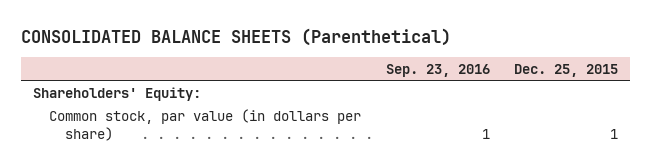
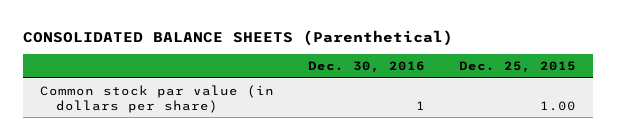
[385,64,490,78] Sep. 23, 2016 -> none
none -> [308,60,426,73] Dec. 30, 2016
[33,86,202,101] Shareholders' Equity: -> none
[49,108,362,141] Common stock, par value (in dollars per share) -> [40,85,275,113] Common stock par value (in dollars per share)
[610,128,619,139] 1 -> [540,100,577,111] 1.00

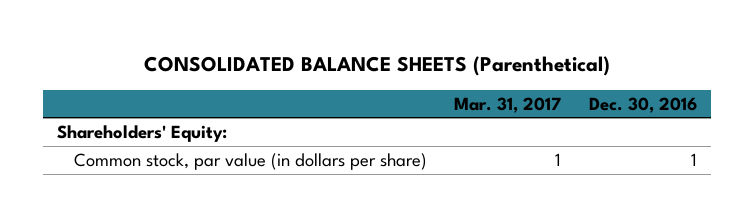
[459,60,577,73] Dec. 25, 2015 -> none
none -> [454,96,562,113] Mar. 31, 2017
none -> [56,124,227,142] Shareholders' Equity:
[40,85,275,113] Common stock par value (in dollars per share) -> [73,152,427,170] Common stock, par value (in dollars per share)

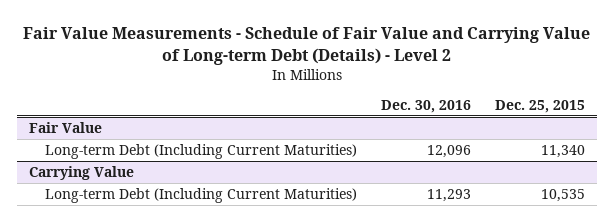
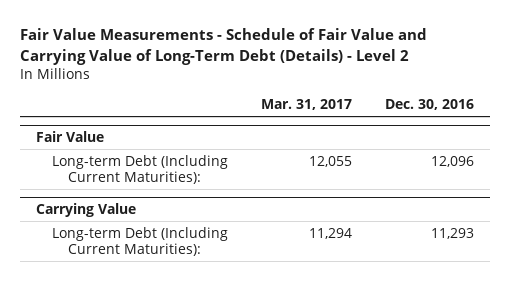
[23,27,591,65] Fair Value Measurements - Schedule of Fair Value and Carrying Value of Long-term Debt (Details) - Level 2 -> [19,28,427,65] Fair Value Measurements - Schedule of Fair Value and Carrying Value of Long-Term Debt (Details) - Level 2
[495,99,586,113] Dec. 25, 2015 -> none
none -> [260,98,352,110] Mar. 31, 2017
[45,144,358,160] Long-term Debt (Including Current Maturities) -> [52,154,229,184] Long-term Debt (Including Current Maturities):
[45,188,358,204] Long-term Debt (Including Current Maturities) -> [52,226,229,256] Long-term Debt (Including Current Maturities):

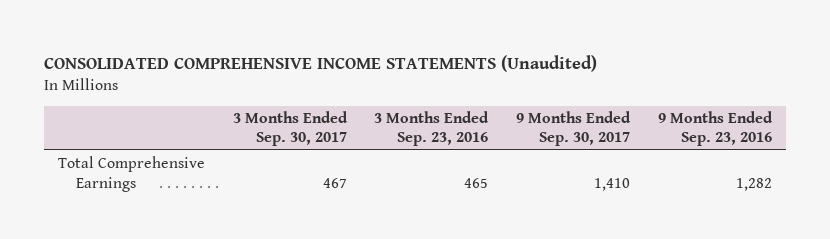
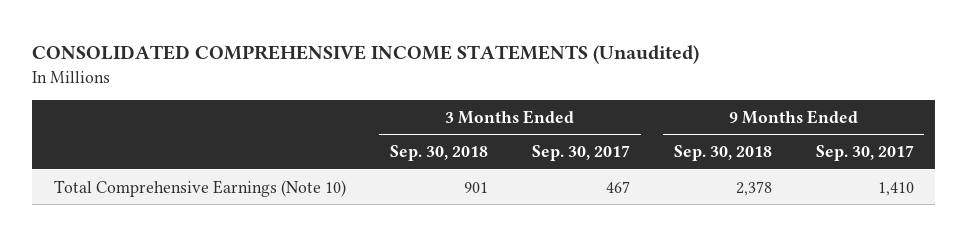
[374,110,490,147] 3 Months Ended Sep. 23, 2016 -> none
[657,110,773,147] 9 Months Ended Sep. 23, 2016 -> none
none -> [390,145,489,162] Sep. 30, 2018
none -> [673,145,772,162] Sep. 30, 2018
[57,156,205,192] Total Comprehensive Earnings -> [54,179,347,197] Total Comprehensive Earnings (Note 10)

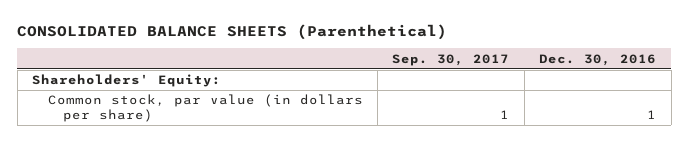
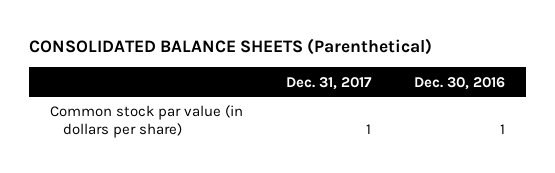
[392,53,510,66] Sep. 30, 2017 -> none
none -> [286,76,373,90] Dec. 31, 2017
[32,74,222,88] Shareholders' Equity: -> none
[47,94,363,123] Common stock, par value (in dollars per share) -> [50,105,244,139] Common stock par value (in dollars per share)

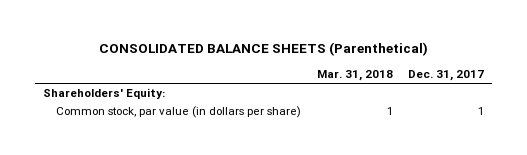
[413,76,505,90] Dec. 30, 2016 -> none
none -> [316,70,393,82] Mar. 31, 2018
none -> [42,88,165,100] Shareholders' Equity:
[50,105,244,139] Common stock par value (in dollars per share) -> [56,106,302,119] Common stock, par value (in dollars per share)

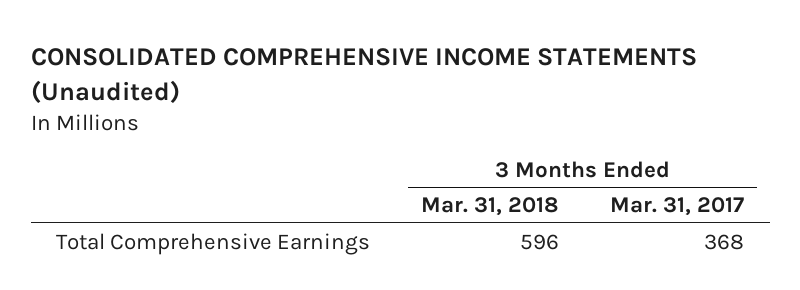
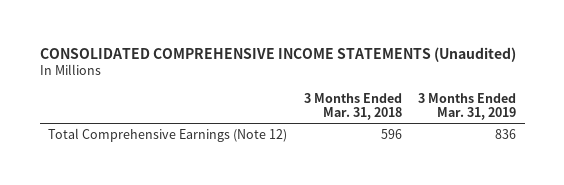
[610,197,745,217] Mar. 31, 2017 -> none
none -> [418,92,517,121] 3 Months Ended Mar. 31, 2019
[56,232,371,255] Total Comprehensive Earnings -> [48,127,288,142] Total Comprehensive Earnings (Note 12)

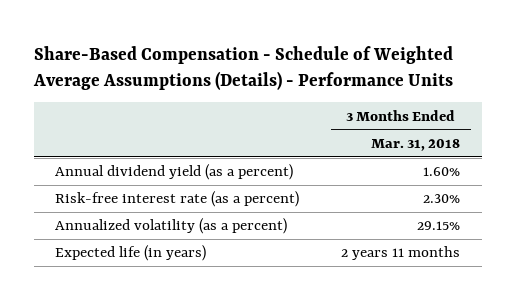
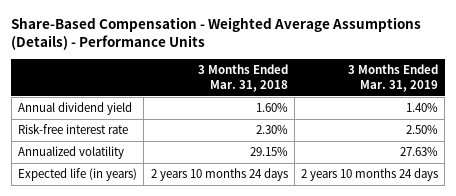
[32,45,453,90] Share-Based Compensation - Schedule of Weighted Average Assumptions (Details) - Performance Units -> [11,17,422,51] Share-Based Compensation - Weighted Average Assumptions (Details) - Performance Units
none -> [347,64,438,92] 3 Months Ended Mar. 31, 2019
[54,164,293,181] Annual dividend yield (as a percent) -> [18,102,133,116] Annual dividend yield
[54,191,299,208] Risk-free interest rate (as a percent) -> [18,124,129,135] Risk-free interest rate
[54,218,287,235] Annualized volatility (as a percent) -> [18,146,125,160] Annualized volatility
[341,246,461,261] 2 years 11 months -> [150,168,288,182] 2 years 10 months 24 days

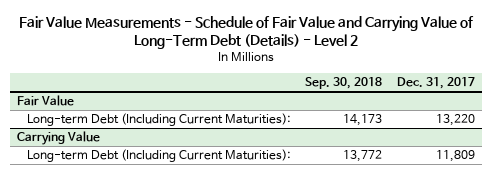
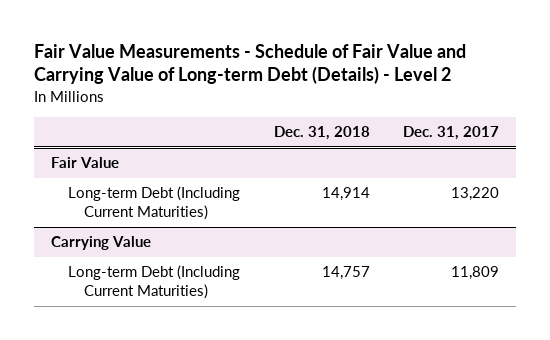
[18,16,474,50] Fair Value Measurements - Schedule of Fair Value and Carrying Value of Long-Term Debt (Details) - Level 2 -> [33,43,466,85] Fair Value Measurements - Schedule of Fair Value and Carrying Value of Long-term Debt (Details) - Level 2
[305,77,383,90] Sep. 30, 2018 -> none
none -> [273,126,370,141] Dec. 31, 2018
[26,113,291,127] Long-term Debt (Including Current Maturities): -> [67,186,240,221] Long-term Debt (Including Current Maturities)
[26,149,291,163] Long-term Debt (Including Current Maturities): -> [67,265,240,300] Long-term Debt (Including Current Maturities)

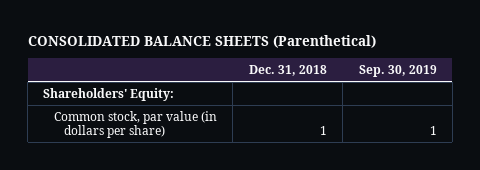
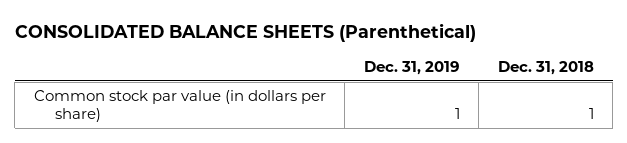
[358,64,437,77] Sep. 30, 2019 -> none
none -> [363,61,460,76] Dec. 31, 2019
[43,87,175,101] Shareholders' Equity: -> none
[53,110,217,138] Common stock, par value (in dollars per share) -> [33,89,326,123] Common stock par value (in dollars per share)

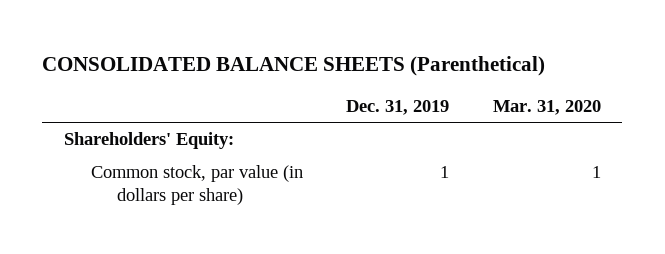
[497,61,594,76] Dec. 31, 2018 -> none
none -> [492,99,601,115] Mar. 31, 2020
none -> [64,132,235,150] Shareholders' Equity:
[33,89,326,123] Common stock par value (in dollars per share) -> [90,165,303,206] Common stock, par value (in dollars per share)

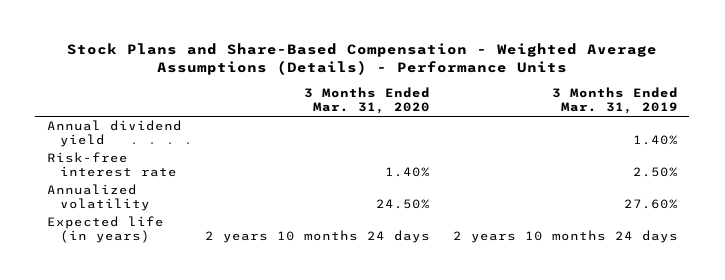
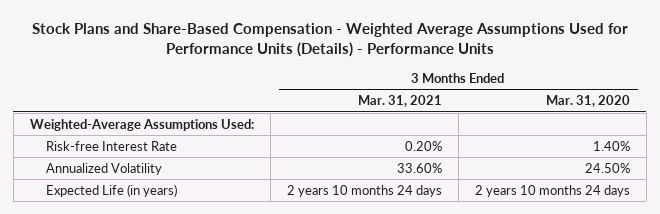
[67,42,658,76] Stock Plans and Share-Based Compensation - Weighted Average Assumptions (Details) - Performance Units -> [31,22,628,58] Stock Plans and Share-Based Compensation - Weighted Average Assumptions Used for Performance Units (Details) - Performance Units
[551,87,678,115] 3 Months Ended Mar. 31, 2019 -> none
none -> [357,95,442,108] Mar. 31, 2021
[46,119,182,148] Annual dividend yield -> none
none -> [29,118,254,131] Weighted-Average Assumptions Used:
[46,151,178,178] Risk-free interest rate -> [45,140,177,151] Risk-free Interest Rate
[46,183,151,212] Annualized volatility -> [45,162,162,175] Annualized Volatility
[46,215,164,244] Expected life (in years) -> [45,183,177,197] Expected Life (in years)

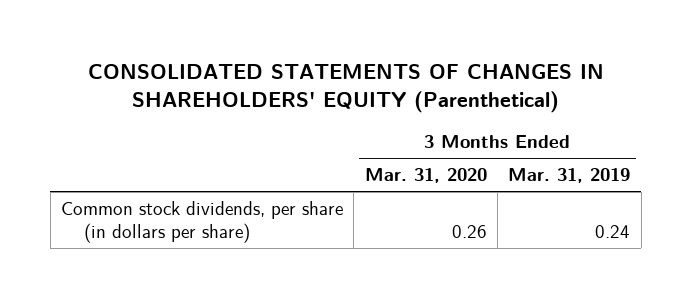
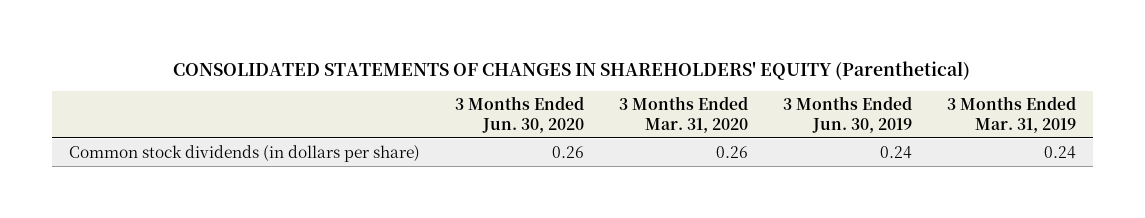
none -> [454,96,584,133] 3 Months Ended Jun. 30, 2020
none -> [782,96,912,133] 3 Months Ended Jun. 30, 2019
[60,200,343,243] Common stock dividends, per share (in dollars per share) -> [69,145,421,163] Common stock dividends (in dollars per share)

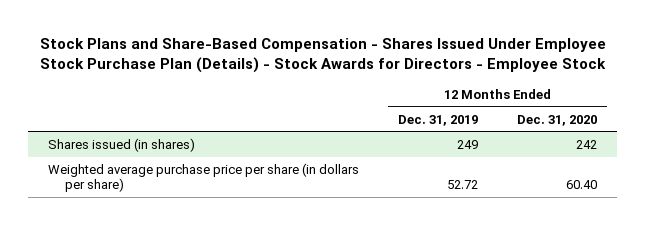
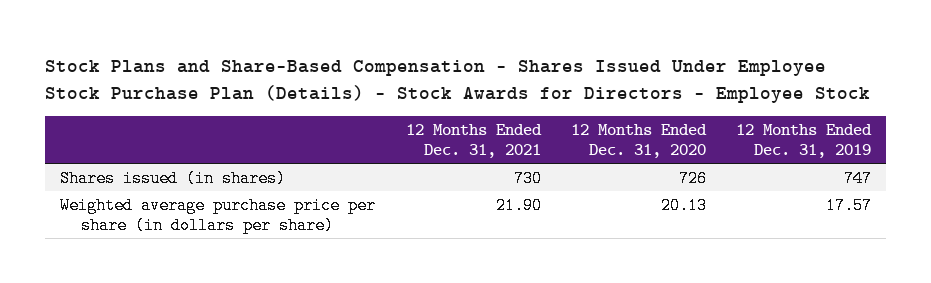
none -> [405,123,542,159] 12 Months Ended Dec. 31, 2021
[457,139,479,149] 249 -> [844,169,873,187] 747
[576,139,598,149] 242 -> [678,169,707,187] 726
[447,180,479,190] 52.72 -> [826,196,873,214] 17.57
[566,180,598,190] 60.40 -> [660,196,707,214] 20.13

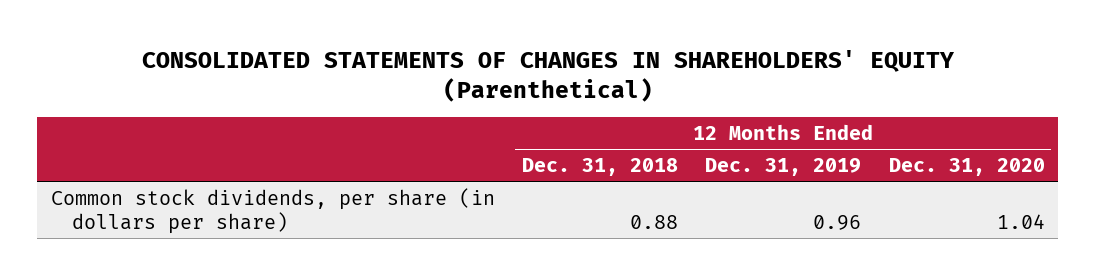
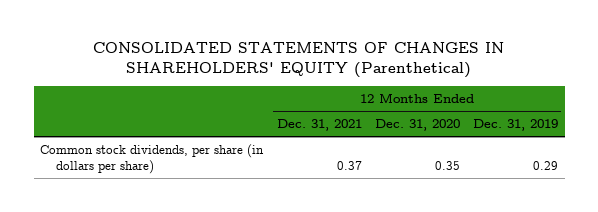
[522,157,679,176] Dec. 31, 2018 -> none
none -> [276,119,362,132] Dec. 31, 2021
[813,215,862,231] 0.96 -> [532,160,558,170] 0.29
[996,214,1045,230] 1.04 -> [434,160,460,170] 0.35

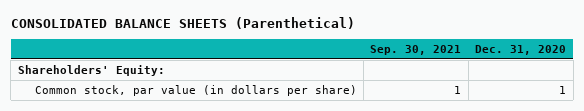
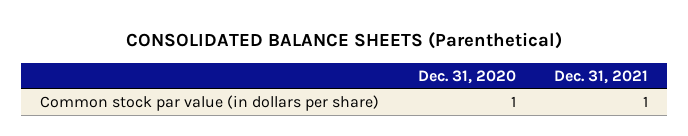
[370,44,462,55] Sep. 30, 2021 -> none
none -> [553,69,648,84] Dec. 31, 2021
[17,64,165,76] Shareholders' Equity: -> none
[34,84,357,96] Common stock, par value (in dollars per share) -> [40,95,380,112] Common stock par value (in dollars per share)

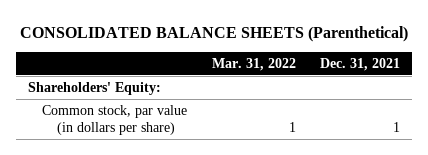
[417,69,516,84] Dec. 31, 2020 -> none
none -> [211,58,296,72] Mar. 31, 2022
none -> [28,81,162,95] Shareholders' Equity:
[40,95,380,112] Common stock par value (in dollars per share) -> [42,104,188,136] Common stock, par value (in dollars per share)

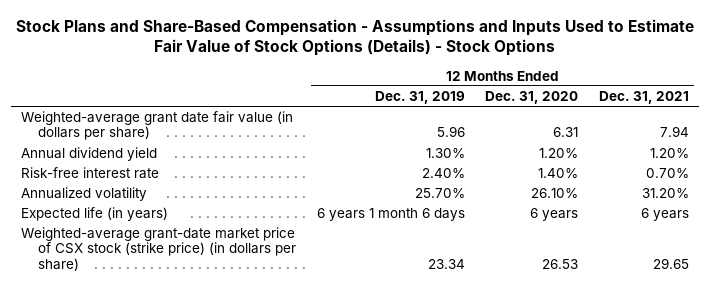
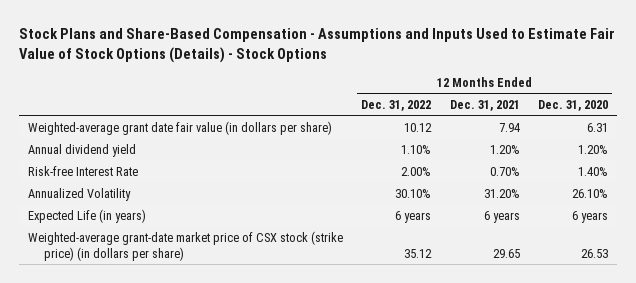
[374,90,465,104] Dec. 31, 2019 -> none
none -> [361,99,432,111] Dec. 31, 2022
[21,167,160,180] Risk-free interest rate -> [28,165,139,176] Risk-free Interest Rate
[21,187,148,202] Annualized volatility -> [28,187,132,201] Annualized Volatility
[21,207,169,222] Expected life (in years) -> [28,208,147,223] Expected Life (in years)

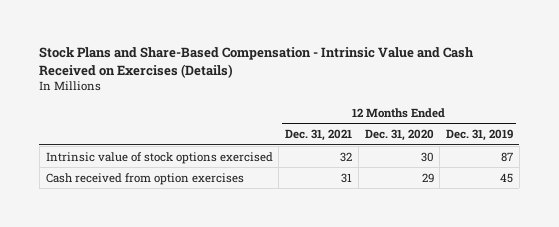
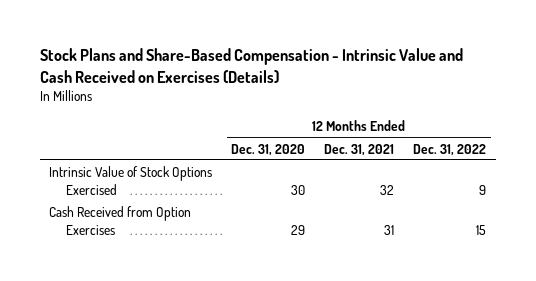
[446,128,514,141] Dec. 31, 2019 -> none
none -> [413,143,487,156] Dec. 31, 2022
[45,151,273,164] Intrinsic value of stock options exercised -> [49,166,213,196] Intrinsic Value of Stock Options Exercised
[45,172,244,185] Cash received from option exercises -> [49,206,192,236] Cash Received from Option Exercises

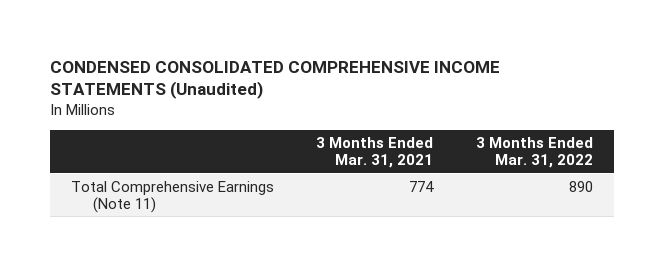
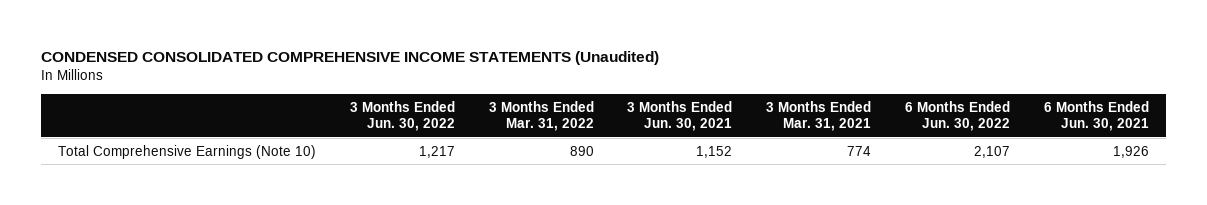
none -> [349,100,455,132] 3 Months Ended Jun. 30, 2022
none -> [627,100,733,132] 3 Months Ended Jun. 30, 2021
none -> [905,100,1011,132] 6 Months Ended Jun. 30, 2022
none -> [1043,100,1149,132] 6 Months Ended Jun. 30, 2021
[70,180,274,213] Total Comprehensive Earnings (Note 11) -> [57,144,316,159] Total Comprehensive Earnings (Note 10)

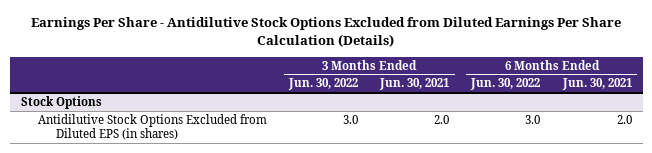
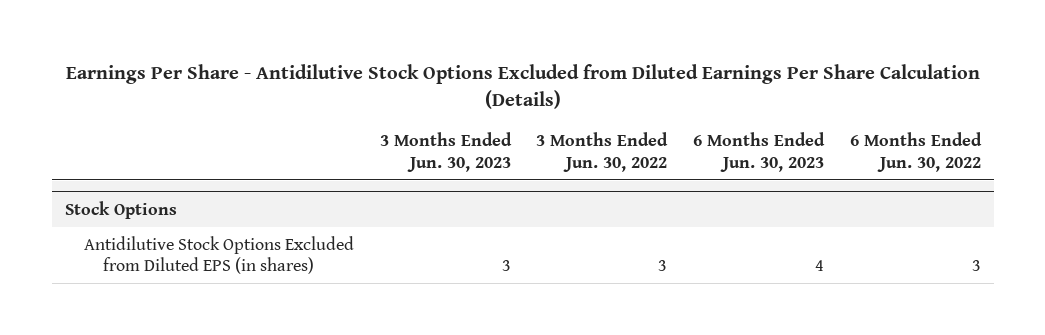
[379,78,450,91] Jun. 30, 2021 -> none
[561,78,632,91] Jun. 30, 2021 -> none
none -> [379,132,512,172] 3 Months Ended Jun. 30, 2023
none -> [692,132,825,172] 6 Months Ended Jun. 30, 2023
[343,115,359,125] 3.0 -> [658,260,668,272] 3
[525,115,541,125] 3.0 -> [971,260,981,272] 3

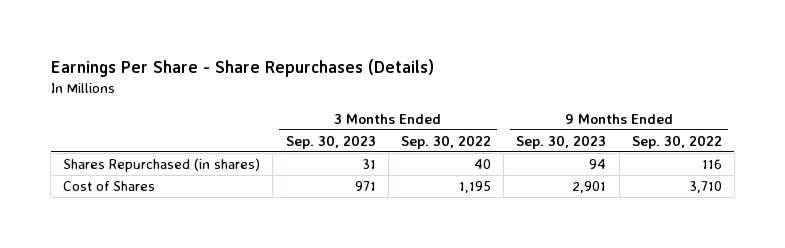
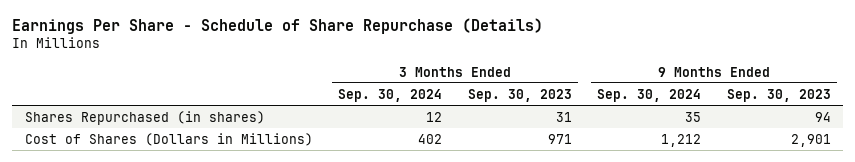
[50,59,434,78] Earnings Per Share - Share Repurchases (Details) -> [12,18,544,35] Earnings Per Share - Schedule of Share Repurchase (Details)
[401,134,492,149] Sep. 30, 2022 -> none
[631,134,722,149] Sep. 30, 2022 -> none
none -> [338,88,443,102] Sep. 30, 2024
none -> [597,88,702,102] Sep. 30, 2024
[63,181,156,192] Cost of Shares -> [24,132,313,146] Cost of Shares (Dollars in Millions)

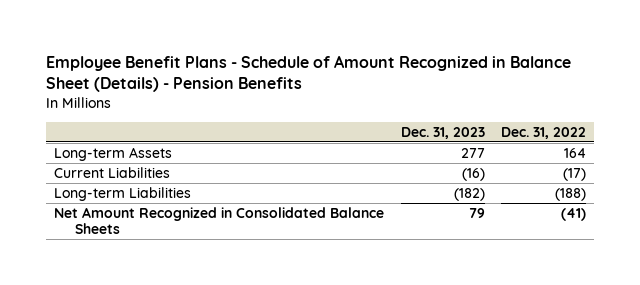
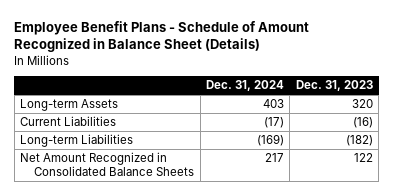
[45,54,571,93] Employee Benefit Plans - Schedule of Amount Recognized in Balance Sheet (Details) - Pension Benefits -> [14,20,310,53] Employee Benefit Plans - Schedule of Amount Recognized in Balance Sheet (Details)
[501,126,587,139] Dec. 31, 2022 -> none
none -> [206,80,285,92] Dec. 31, 2024
[460,147,485,158] 277 -> [351,99,373,109] 320
[468,207,485,218] 79 -> [353,153,373,163] 122

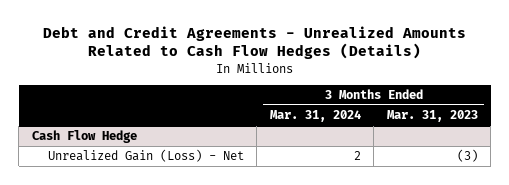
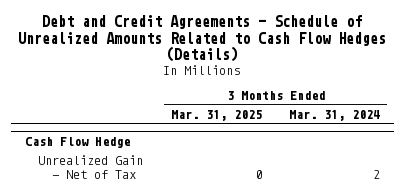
[42,25,466,60] Debt and Credit Agreements - Unrealized Amounts Related to Cash Flow Hedges (Details) -> [18,15,387,63] Debt and Credit Agreements - Schedule of Unrealized Amounts Related to Cash Flow Hedges (Details)
[386,110,478,123] Mar. 31, 2023 -> none
none -> [170,110,262,122] Mar. 31, 2025
[48,149,245,163] Unrealized Gain (Loss) - Net -> [38,155,144,179] Unrealized Gain - Net of Tax

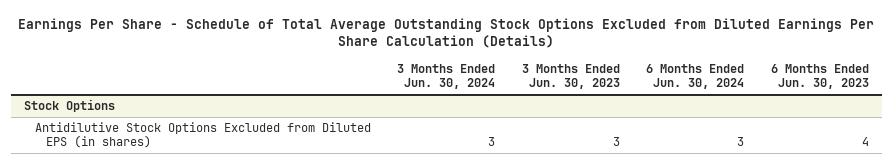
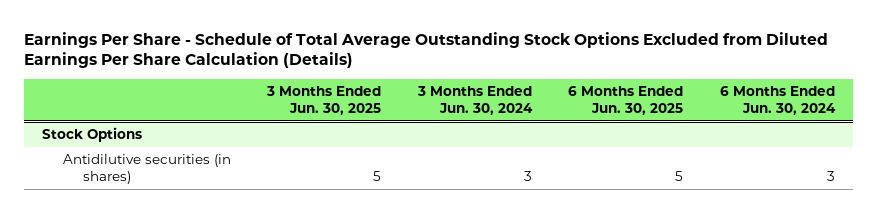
[521,63,620,90] 3 Months Ended Jun. 30, 2023 -> none
[770,63,869,90] 6 Months Ended Jun. 30, 2023 -> none
none -> [266,85,382,115] 3 Months Ended Jun. 30, 2025
none -> [568,85,684,115] 6 Months Ended Jun. 30, 2025
[34,122,371,149] Antidilutive Stock Options Excluded from Diluted EPS (in shares) -> [62,154,231,185] Antidilutive securities (in shares)

